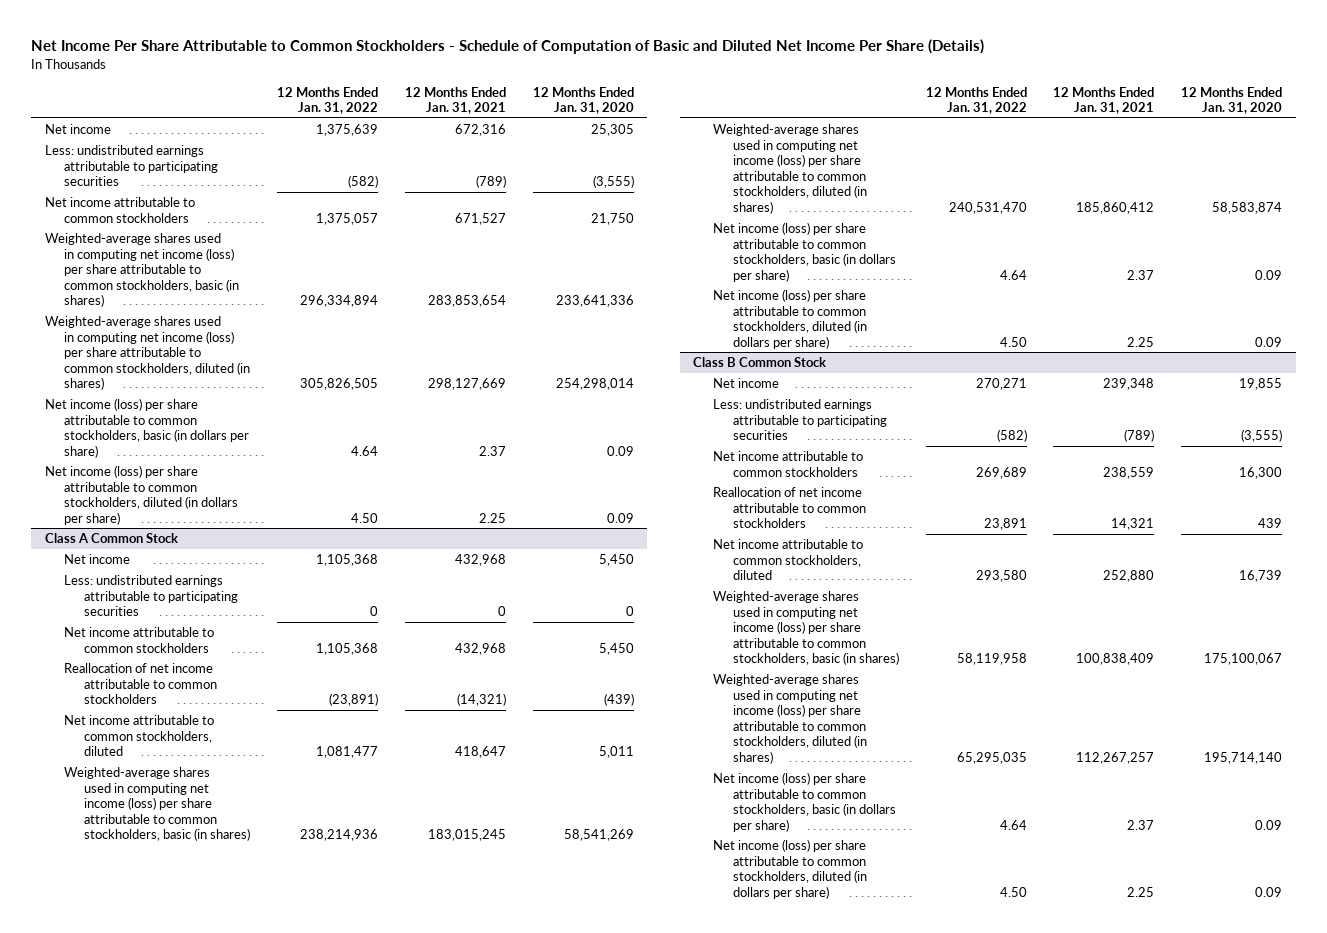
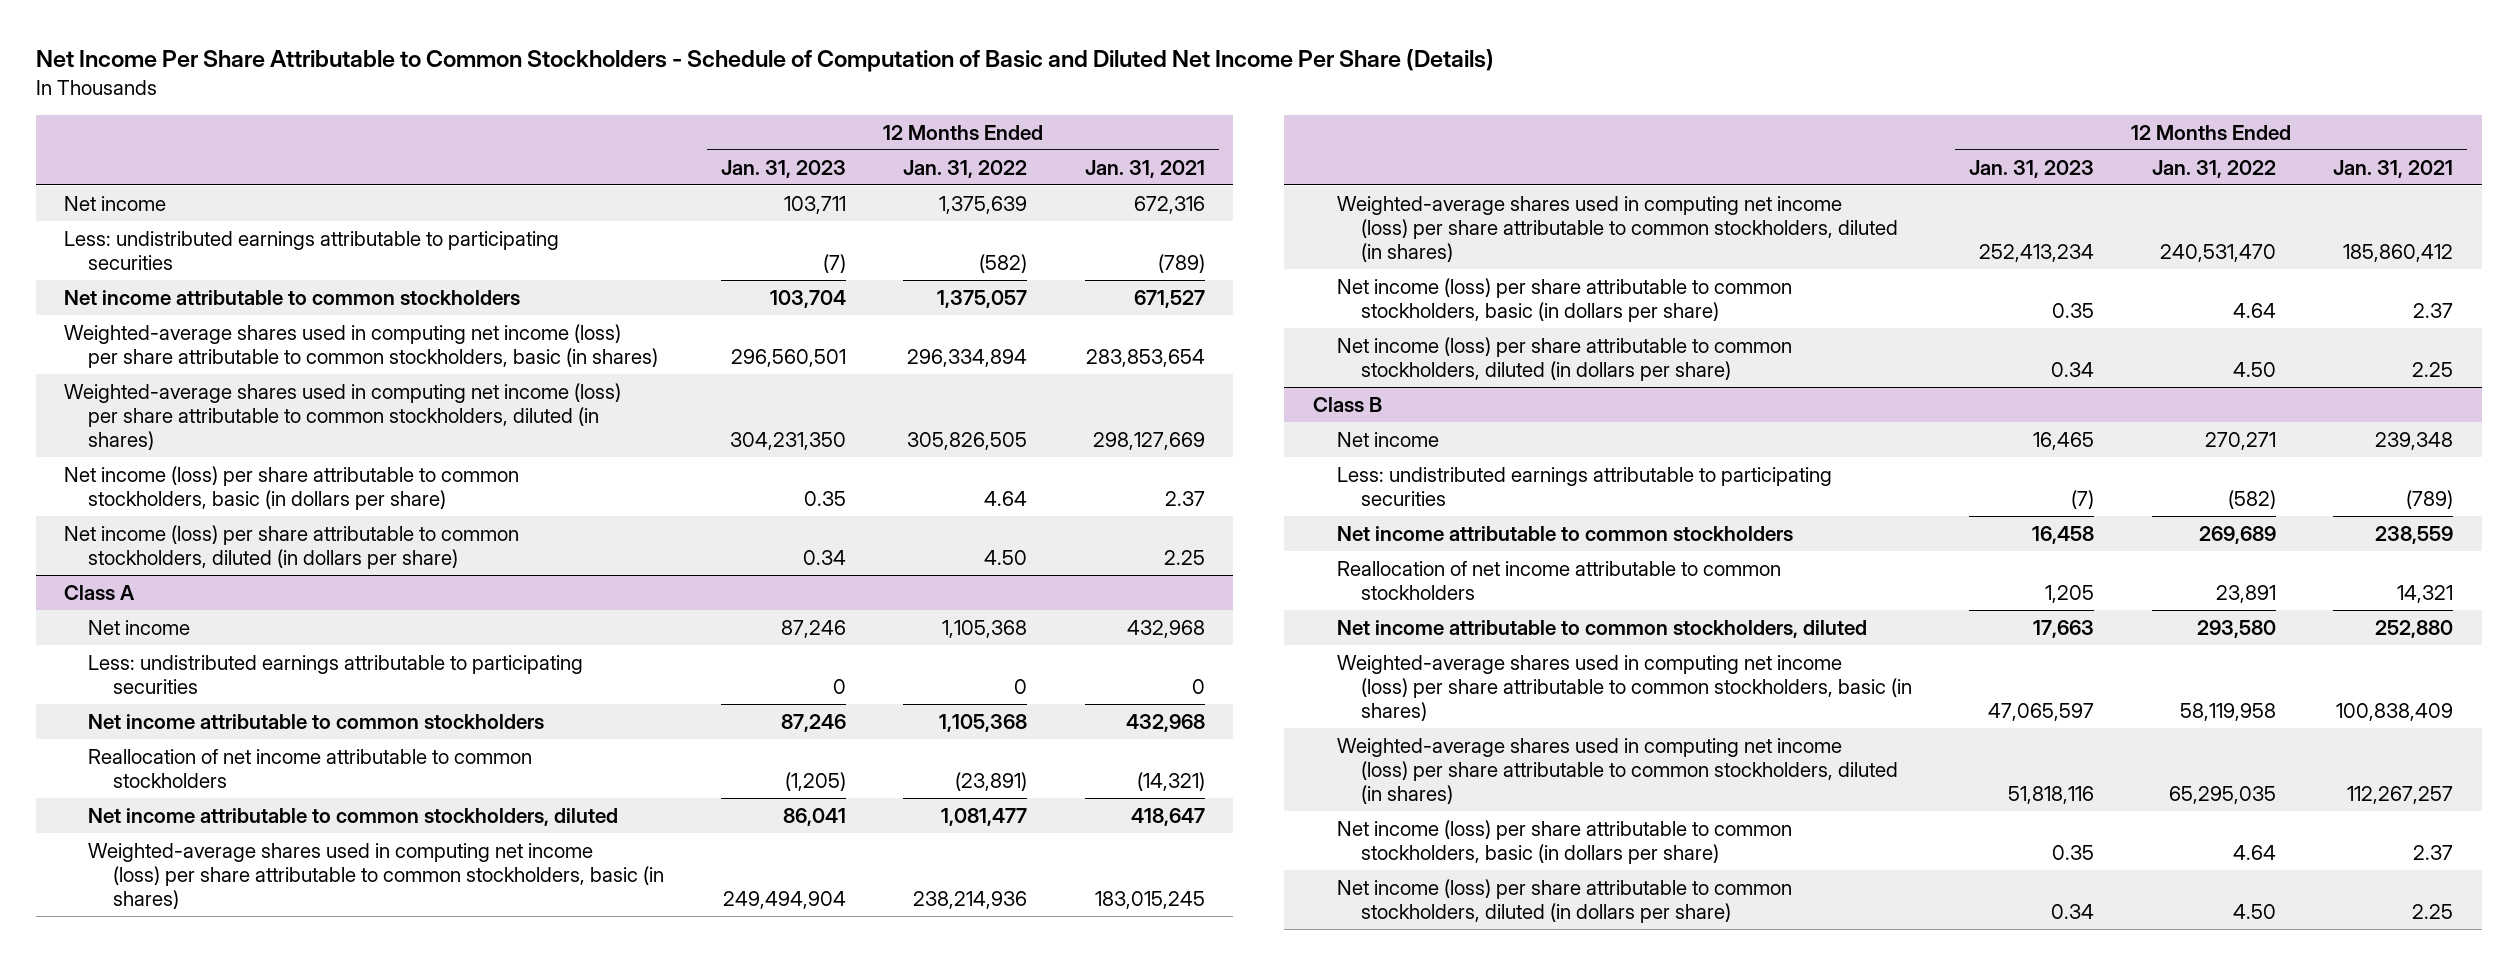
[532,86,634,115] 12 Months Ended Jan. 31, 2020 -> none
none -> [720,159,846,178] Jan. 31, 2023
[44,532,178,543] Class A Common Stock -> [64,584,136,600] Class A
[693,356,827,367] Class B Common Stock -> [1312,396,1382,412] Class B

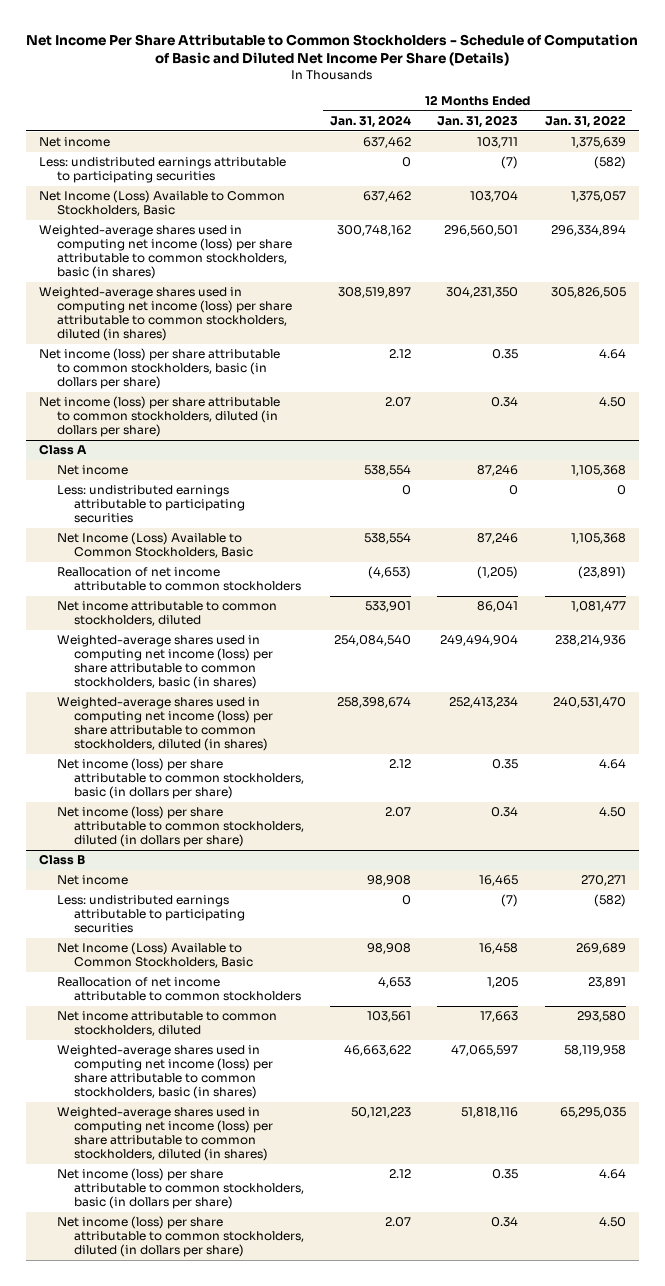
[1084,159,1205,178] Jan. 31, 2021 -> none
none -> [330,115,412,129] Jan. 31, 2024
[64,289,521,305] Net income attributable to common stockholders -> [39,190,286,217] Net Income (Loss) Available to Common Stockholders, Basic
[88,713,545,729] Net income attributable to common stockholders -> [56,532,253,559] Net Income (Loss) Available to Common Stockholders, Basic
[1336,525,1793,541] Net income attributable to common stockholders -> [56,942,253,969] Net Income (Loss) Available to Common Stockholders, Basic

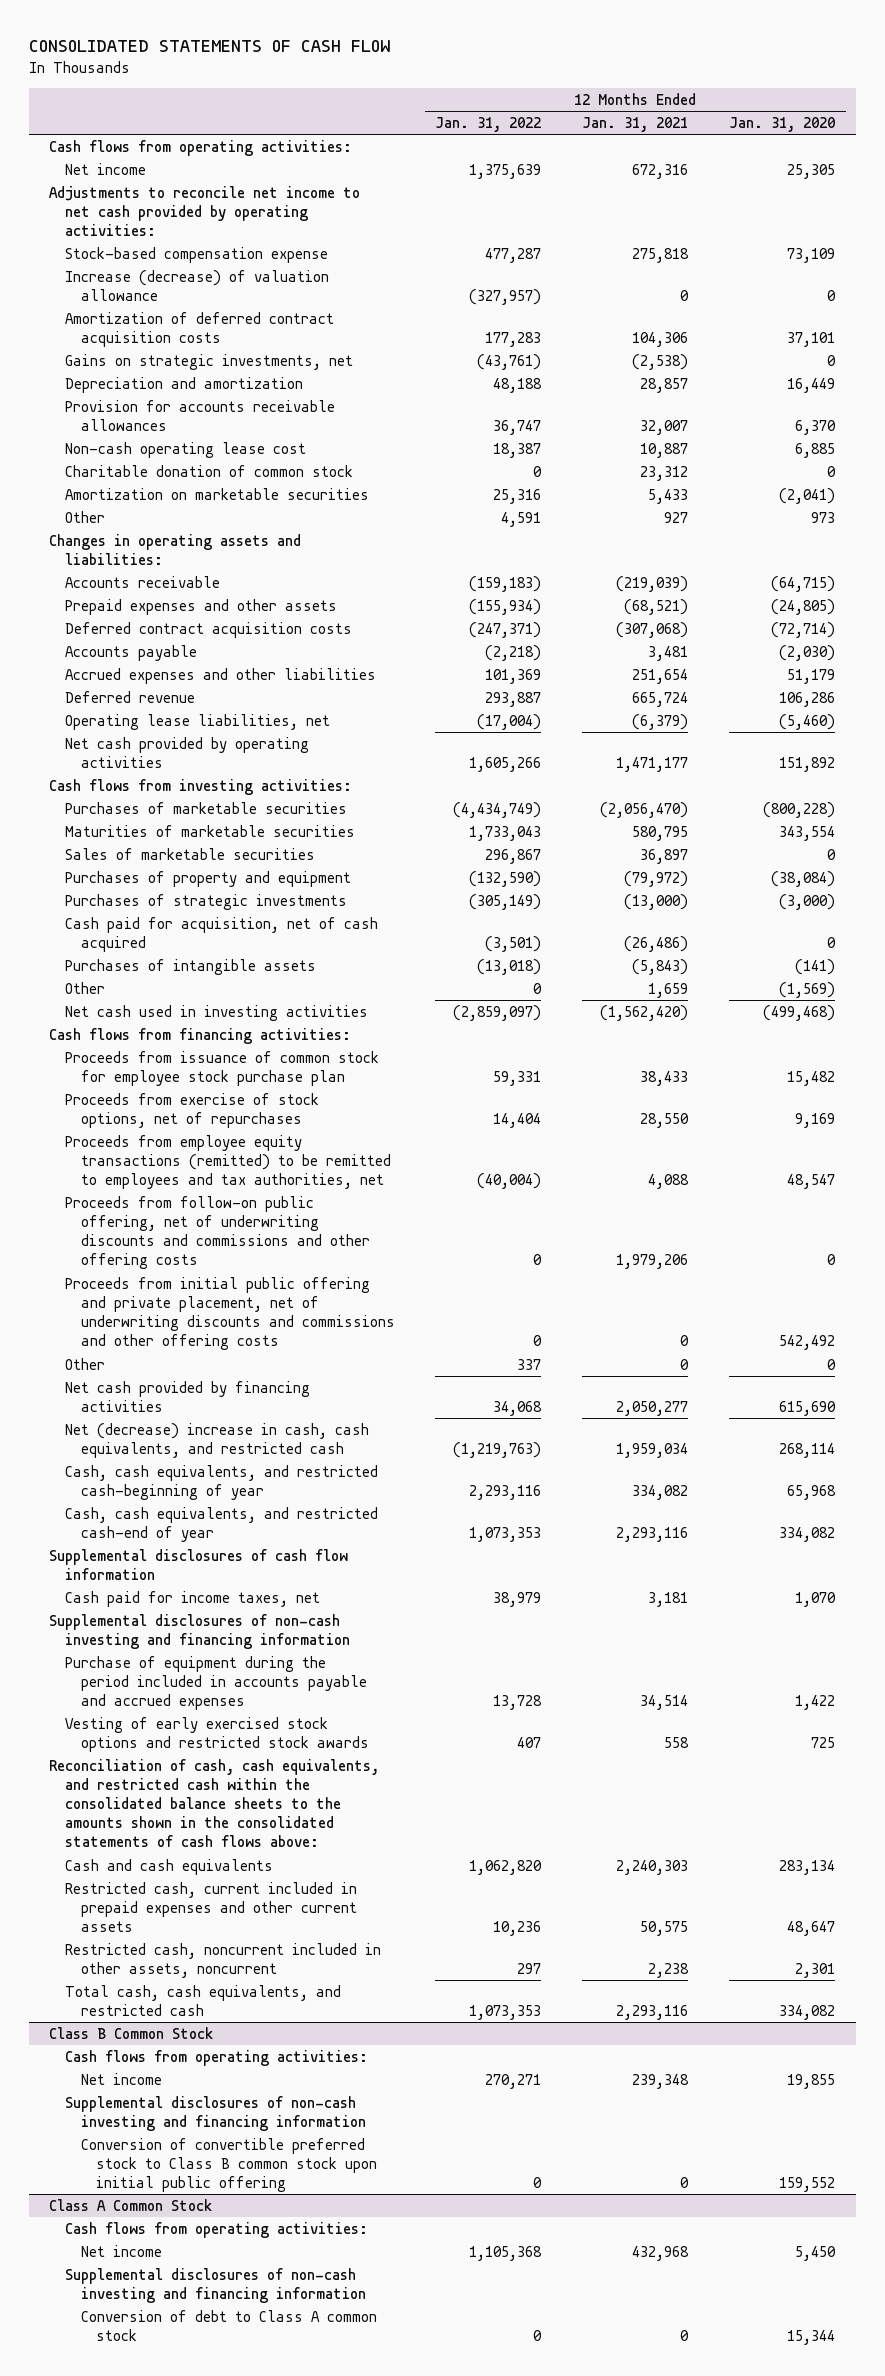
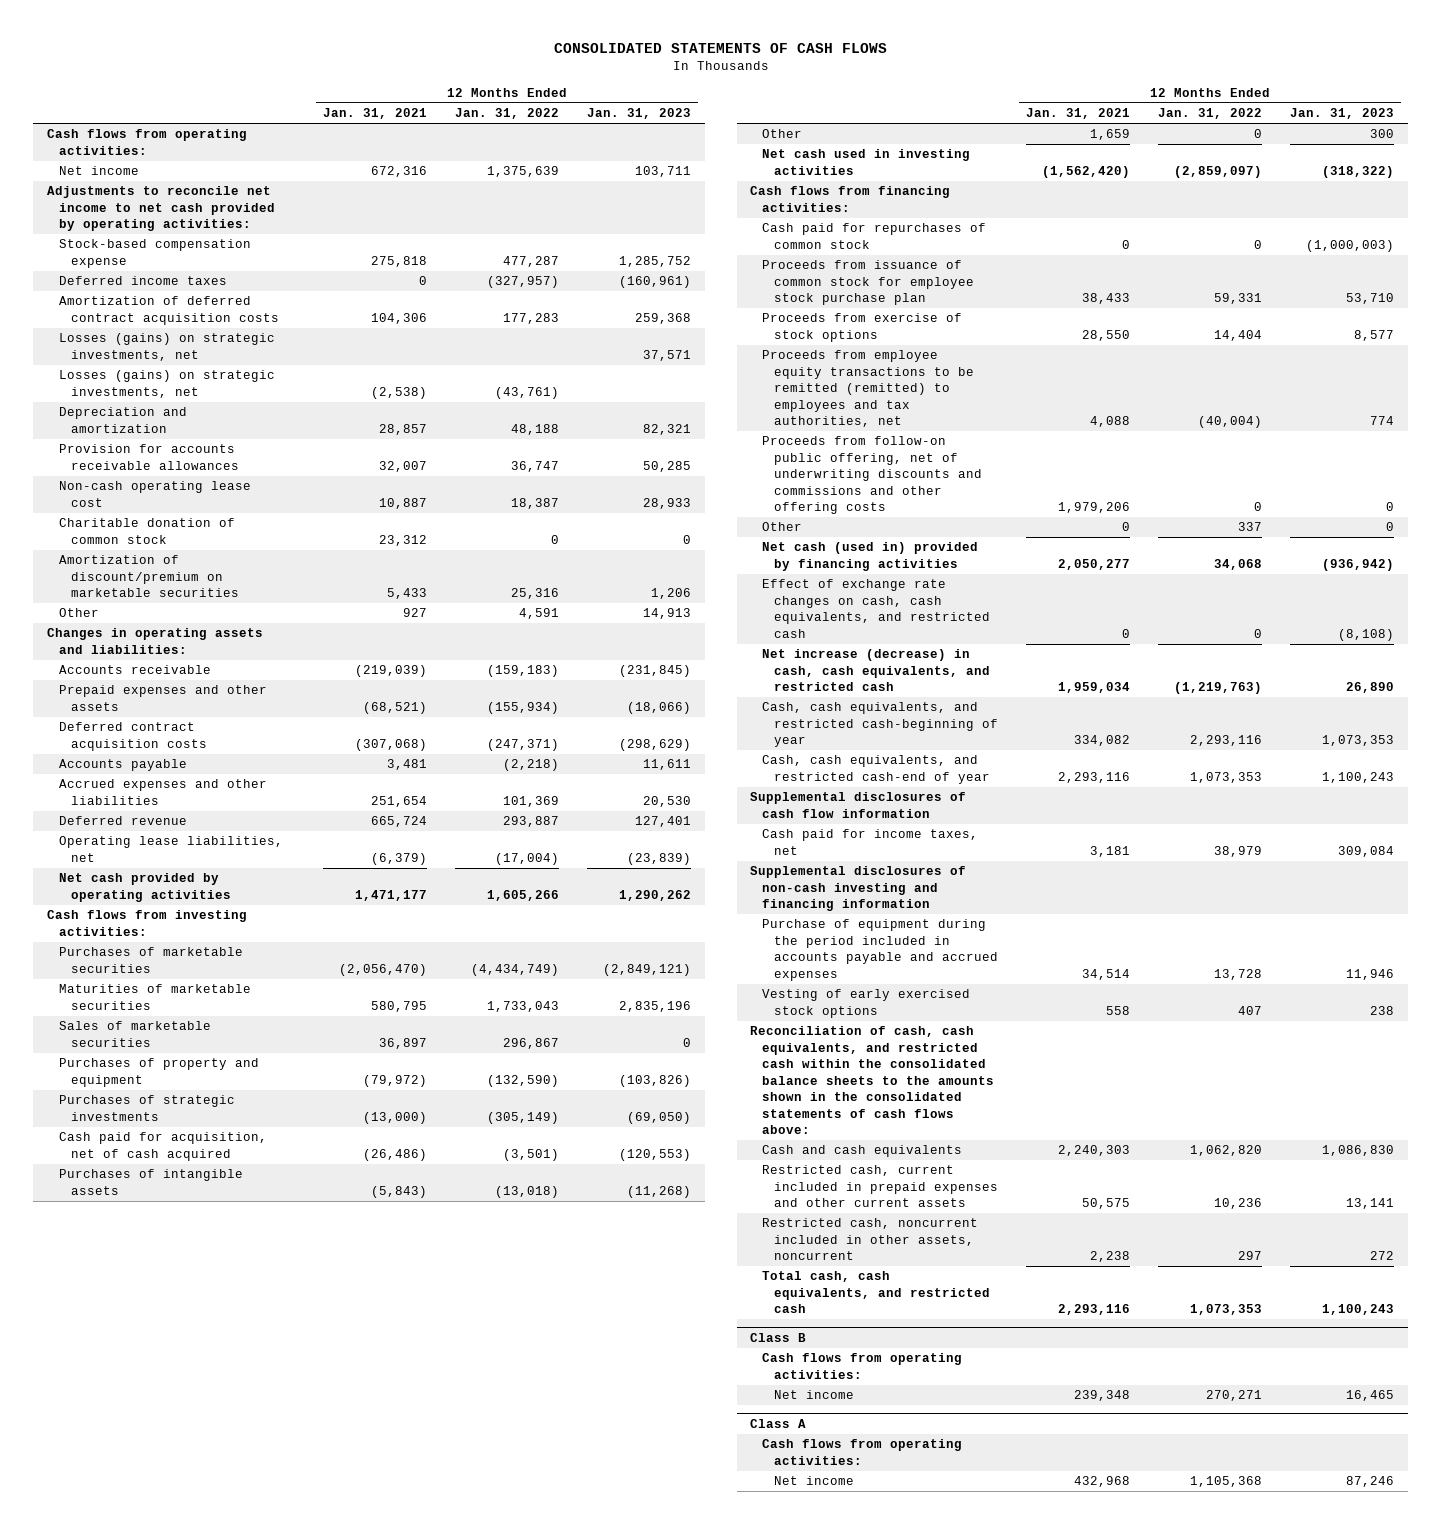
[28,40,390,53] CONSOLIDATED STATEMENTS OF CASH FLOW -> [553,42,887,53] CONSOLIDATED STATEMENTS OF CASH FLOWS
[729,117,836,133] Jan. 31, 2020 -> none
none -> [586,108,691,120] Jan. 31, 2023
[64,269,329,301] Increase (decrease) of valuation allowance -> [58,276,227,286] Deferred income taxes
none -> [58,333,275,361] Losses (gains) on strategic investments, net
[64,353,353,370] Gains on strategic investments, net -> [58,370,275,398] Losses (gains) on strategic investments, net
[64,487,369,500] Amortization on marketable securities -> [58,555,239,598] Amortization of discount/premium on marketable securities
none -> [762,223,987,249] Cash paid for repurchases of common stock
[64,1092,319,1128] Proceeds from exercise of stock options, net of repurchases -> [762,313,963,342] Proceeds from exercise of stock options
[64,1134,391,1190] Proceeds from employee equity transactions (remitted) to be remitted to employees and tax authorities, net -> [762,350,975,428] Proceeds from employee equity transactions to be remitted (remitted) to employees and tax authorities, net
[64,1276,395,1351] Proceeds from initial public offering and private placement, net of underwriting discounts and commissions and other offering costs -> none
[64,1380,310,1412] Net cash provided by financing activities -> [762,542,979,571] Net cash (used in) provided by financing activities
none -> [762,579,991,638] Effect of exchange rate changes on cash, cash equivalents, and restricted cash
[64,1422,369,1458] Net (decrease) increase in cash, cash equivalents, and restricted cash -> [762,649,991,692] Net increase (decrease) in cash, cash equivalents, and restricted cash
[64,1716,369,1752] Vesting of early exercised stock options and restricted stock awards -> [762,989,971,1018] Vesting of early exercised stock options
[49,2026,214,2039] Class B Common Stock -> [750,1332,807,1342] Class B
[64,2095,366,2131] Supplemental disclosures of non-cash investing and financing information -> none
[80,2137,378,2193] Conversion of convertible preferred stock to Class B common stock upon initial public offering -> none
[49,2198,213,2211] Class A Common Stock -> [750,1418,807,1428] Class A
[64,2267,366,2303] Supplemental disclosures of non-cash investing and financing information -> none
[80,2309,377,2341] Conversion of debt to Class A common stock -> none

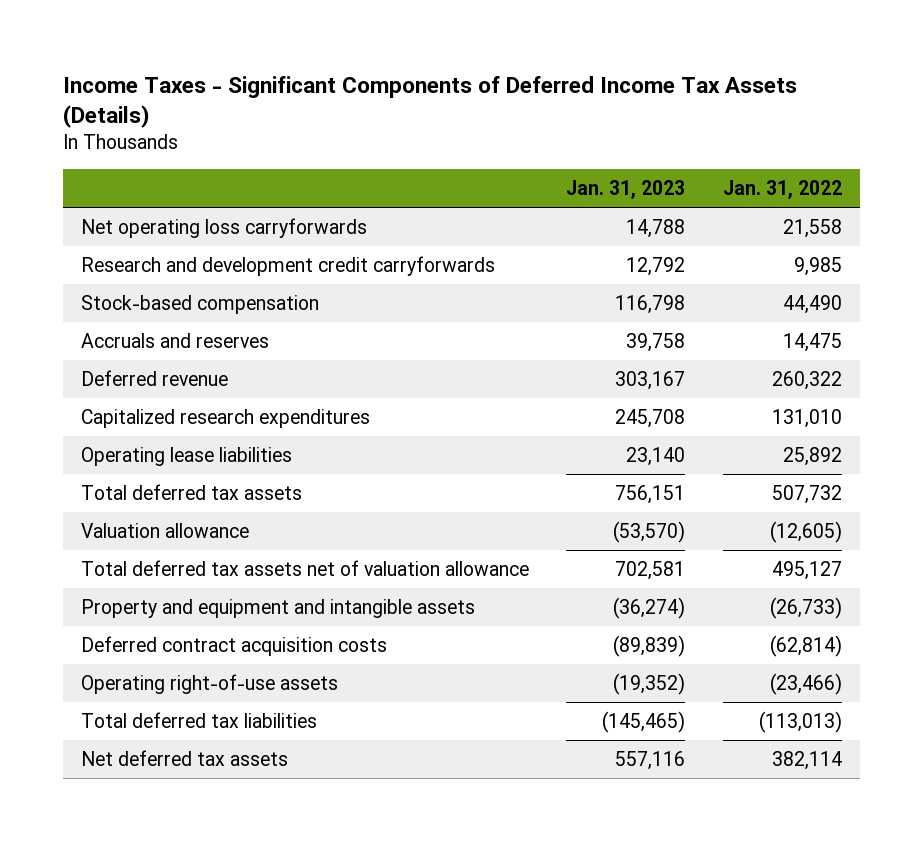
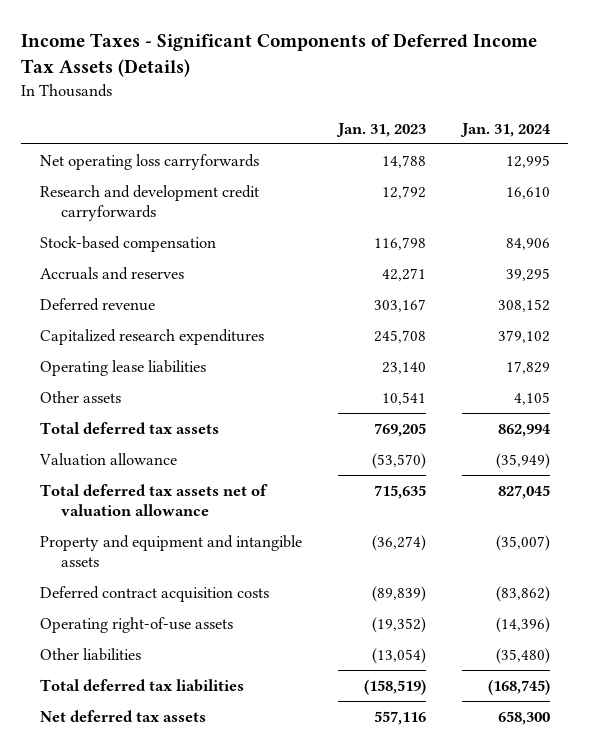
[722,179,842,199] Jan. 31, 2022 -> none
none -> [460,122,552,137] Jan. 31, 2024
[626,333,686,353] 39,758 -> [381,268,426,282] 42,271
none -> [39,391,121,404] Other assets
[615,485,686,505] 756,151 -> [373,423,426,438] 769,205
[615,561,686,581] 702,581 -> [373,485,426,500] 715,635
none -> [39,648,141,662] Other liabilities
[602,711,686,734] (145,465) -> [363,679,426,696] (158,519)

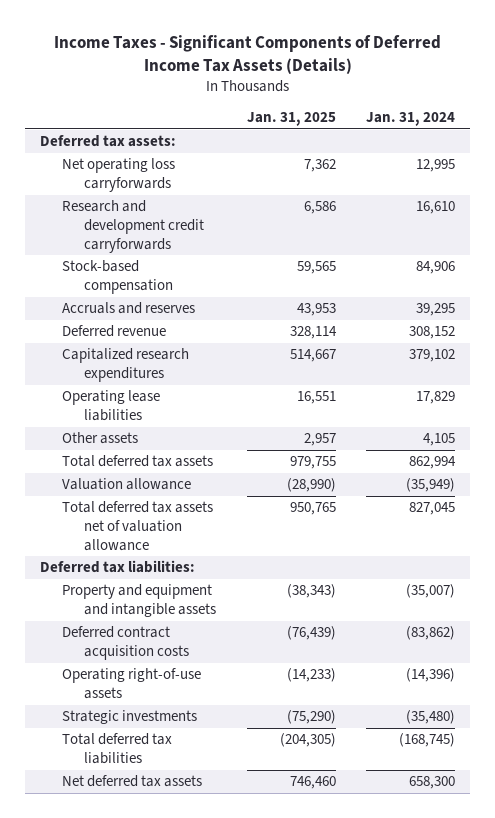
[335,122,426,137] Jan. 31, 2023 -> none
none -> [246,111,336,126] Jan. 31, 2025
none -> [40,135,177,148] Deferred tax assets:
none -> [40,560,196,574] Deferred tax liabilities:
[39,648,141,662] Other liabilities -> [62,710,198,725] Strategic investments

